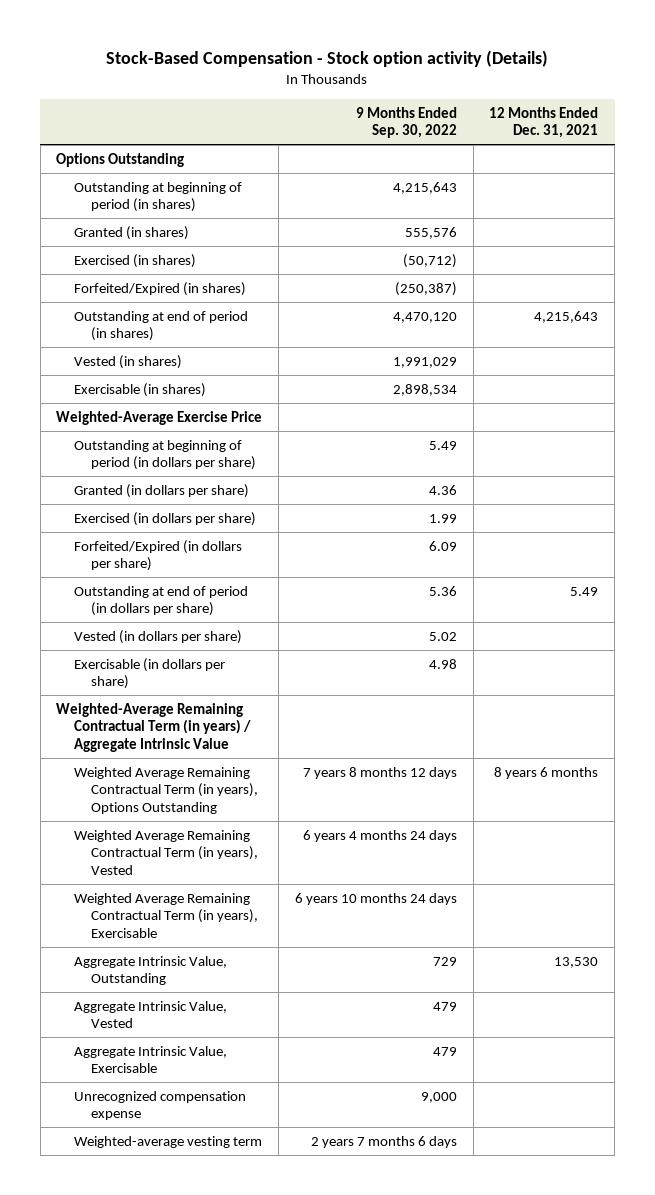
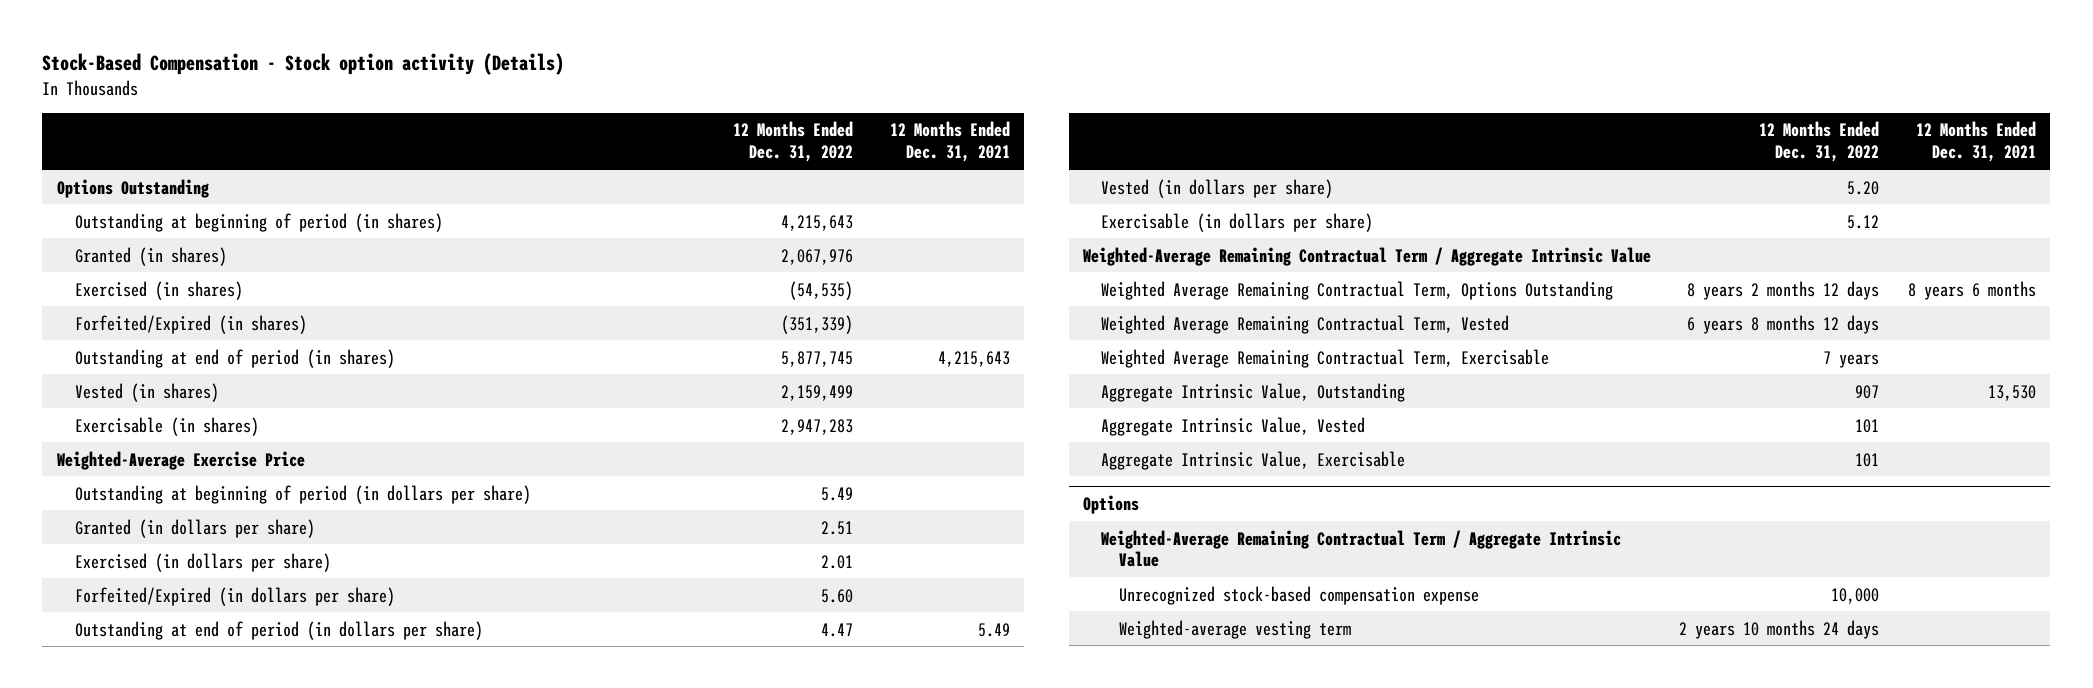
[355,106,457,139] 9 Months Ended Sep. 30, 2022 -> none
none -> [733,121,854,163] 12 Months Ended Dec. 31, 2022
[56,702,251,752] Weighted-Average Remaining Contractual Term (in years) / Aggregate Intrinsic Value -> [1083,246,1652,266] Weighted-Average Remaining Contractual Term / Aggregate Intrinsic Value
[73,766,258,814] Weighted Average Remaining Contractual Term (in years), Options Outstanding -> [1100,280,1613,300] Weighted Average Remaining Contractual Term, Options Outstanding
[73,829,258,875] Weighted Average Remaining Contractual Term (in years), Vested -> [1100,314,1509,334] Weighted Average Remaining Contractual Term, Vested
[73,892,258,938] Weighted Average Remaining Contractual Term (in years), Exercisable -> [1100,348,1549,368] Weighted Average Remaining Contractual Term, Exercisable
[73,1090,246,1121] Unrecognized compensation expense -> none
[73,1135,262,1148] Weighted-average vesting term -> none
none -> [1083,495,1140,515] Options
none -> [1100,529,1621,568] Weighted-Average Remaining Contractual Term / Aggregate Intrinsic Value
none -> [1118,585,1479,605] Unrecognized stock-based compensation expense
none -> [1118,619,1351,639] Weighted-average vesting term

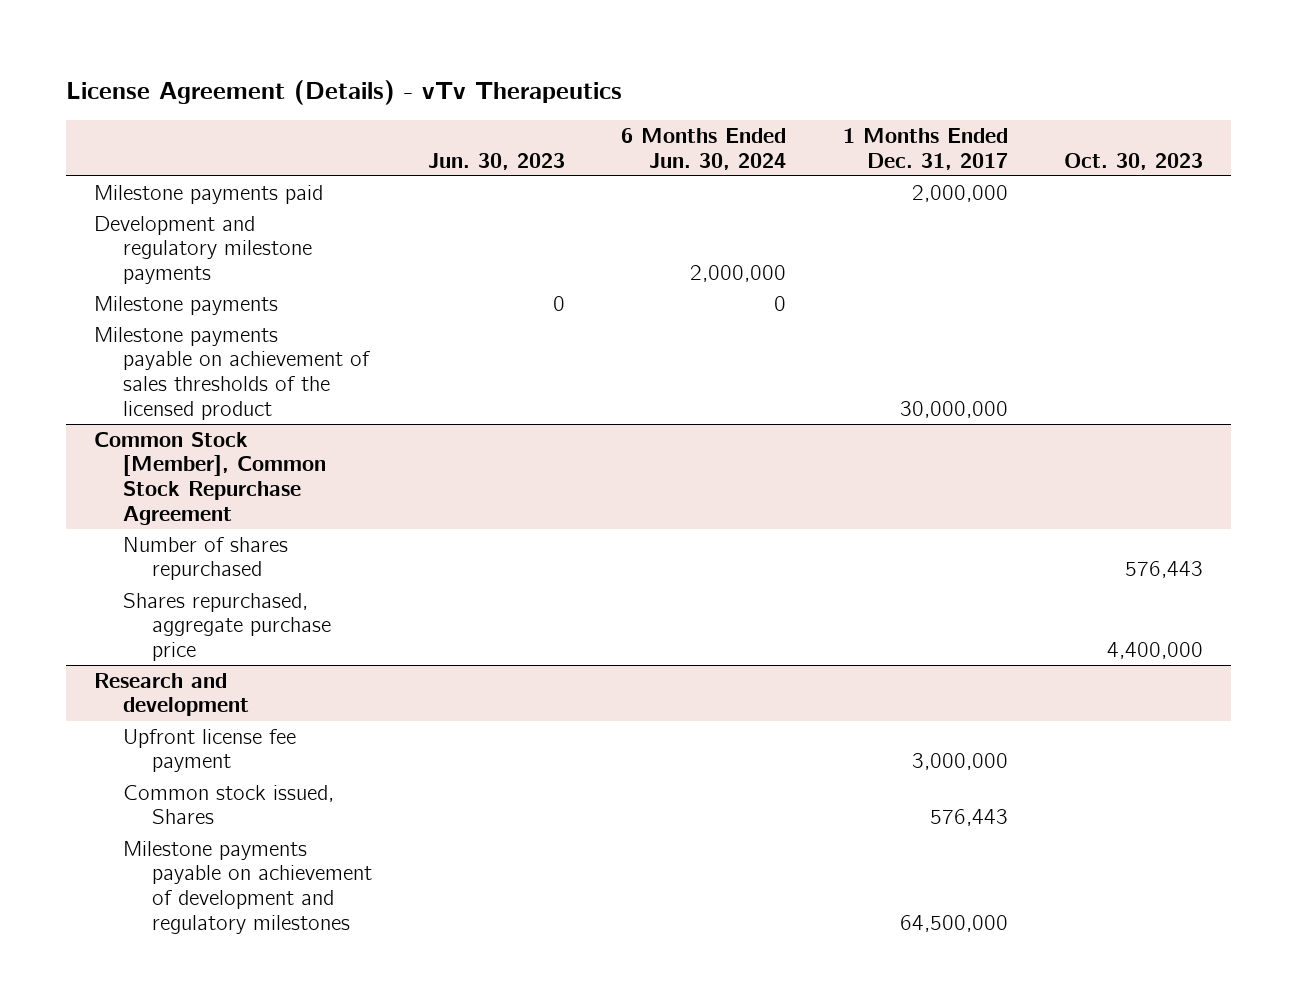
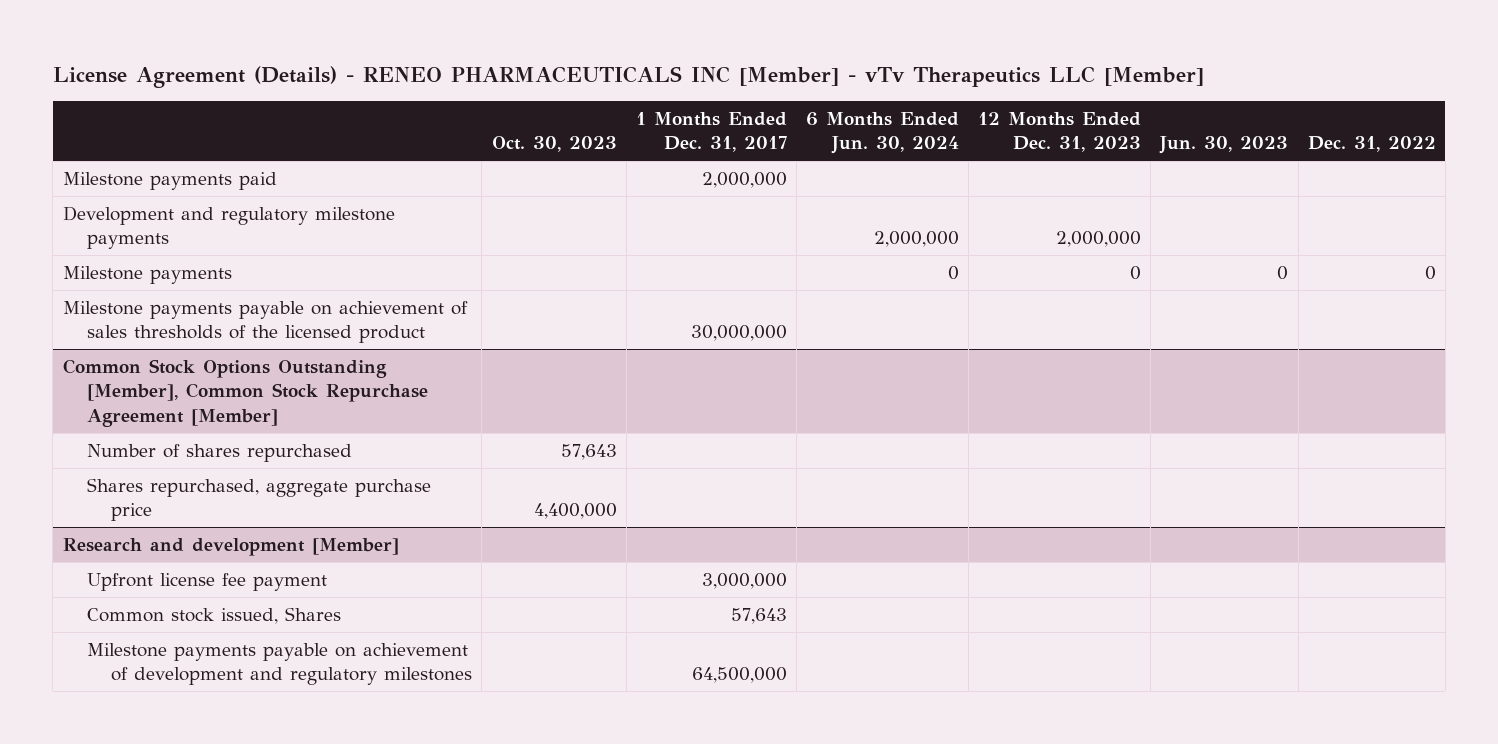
[65,79,622,105] License Agreement (Details) - vTv Therapeutics -> [52,66,1204,89] License Agreement (Details) - RENEO PHARMACEUTICALS INC [Member] - vTv Therapeutics LLC [Member]
none -> [978,111,1142,153] 12 Months Ended Dec. 31, 2023
none -> [1307,136,1436,153] Dec. 31, 2022
[93,431,326,525] Common Stock [Member], Common Stock Repurchase Agreement -> [62,358,428,427] Common Stock Options Outstanding [Member], Common Stock Repurchase Agreement [Member]
[1124,561,1203,579] 576,443 -> [560,443,617,460] 57,643
[93,672,249,717] Research and development -> [62,537,399,556] Research and development [Member]
[929,809,1008,827] 576,443 -> [730,607,787,624] 57,643

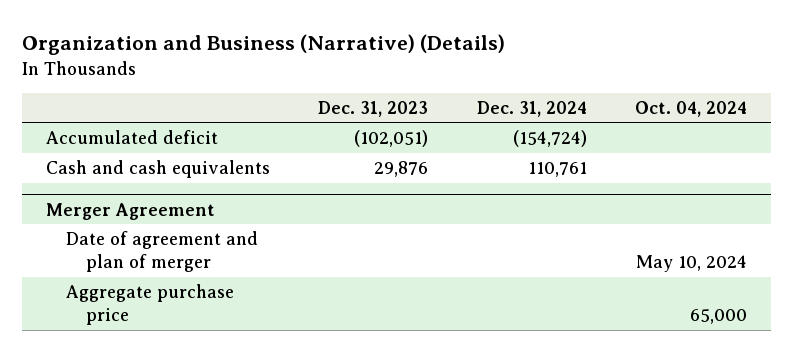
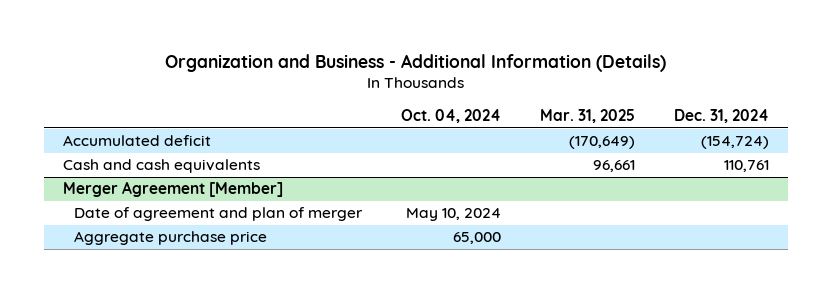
[21,34,505,56] Organization and Business (Narrative) (Details) -> [164,53,666,72] Organization and Business - Additional Information (Details)
[318,101,429,118] Dec. 31, 2023 -> none
none -> [539,109,635,124] Mar. 31, 2025
[46,202,216,220] Merger Agreement -> [63,181,284,198] Merger Agreement [Member]

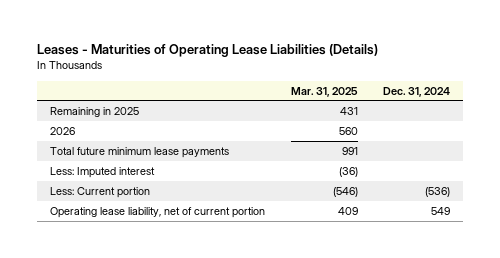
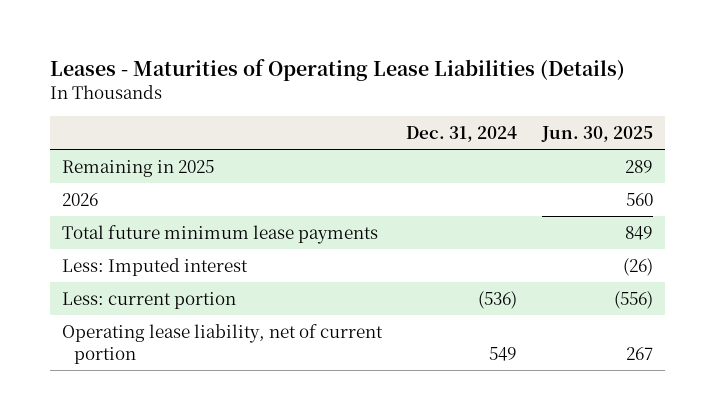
[290,86,358,97] Mar. 31, 2025 -> none
none -> [540,126,653,143] Jun. 30, 2025
[49,187,150,199] Less: Current portion -> [61,291,236,309] Less: current portion

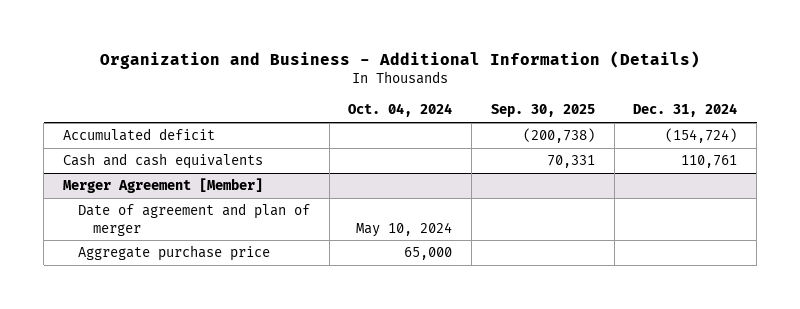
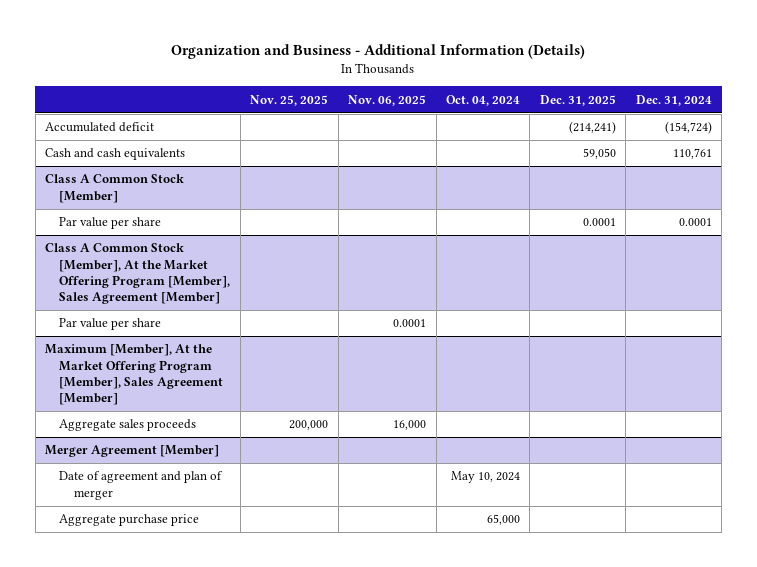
[490,104,595,118] Sep. 30, 2025 -> none
none -> [250,94,329,106] Nov. 25, 2025
none -> [348,94,427,106] Nov. 06, 2025
none -> [539,94,616,106] Dec. 31, 2025
none -> [44,174,184,203] Class A Common Stock [Member]
none -> [59,217,162,230] Par value per share
none -> [44,243,231,304] Class A Common Stock [Member], At the Market Offering Program [Member], Sales Agreement [Member]
none -> [59,318,162,331] Par value per share
none -> [44,344,224,405] Maximum [Member], At the Market Offering Program [Member], Sales Agreement [Member]
none -> [59,419,197,432] Aggregate sales proceeds

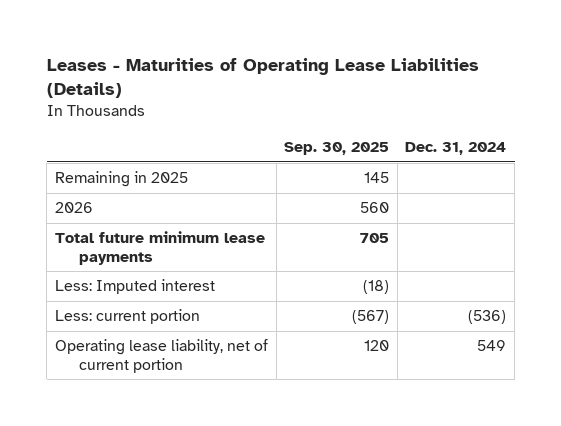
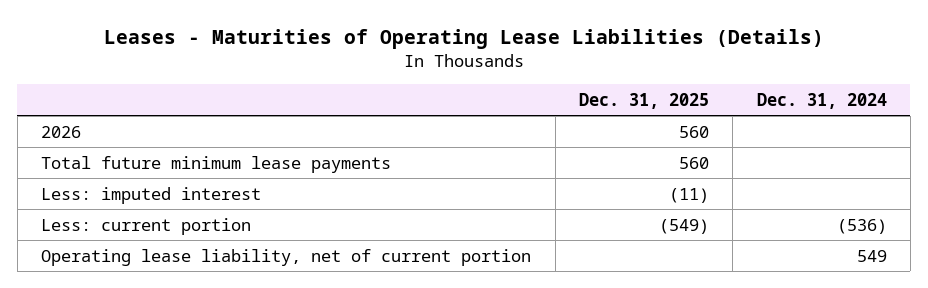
[284,142,390,156] Sep. 30, 2025 -> none
none -> [578,92,709,109] Dec. 31, 2025
[54,171,188,188] Remaining in 2025 -> none
[54,279,215,295] Less: Imputed interest -> [41,186,262,204] Less: imputed interest

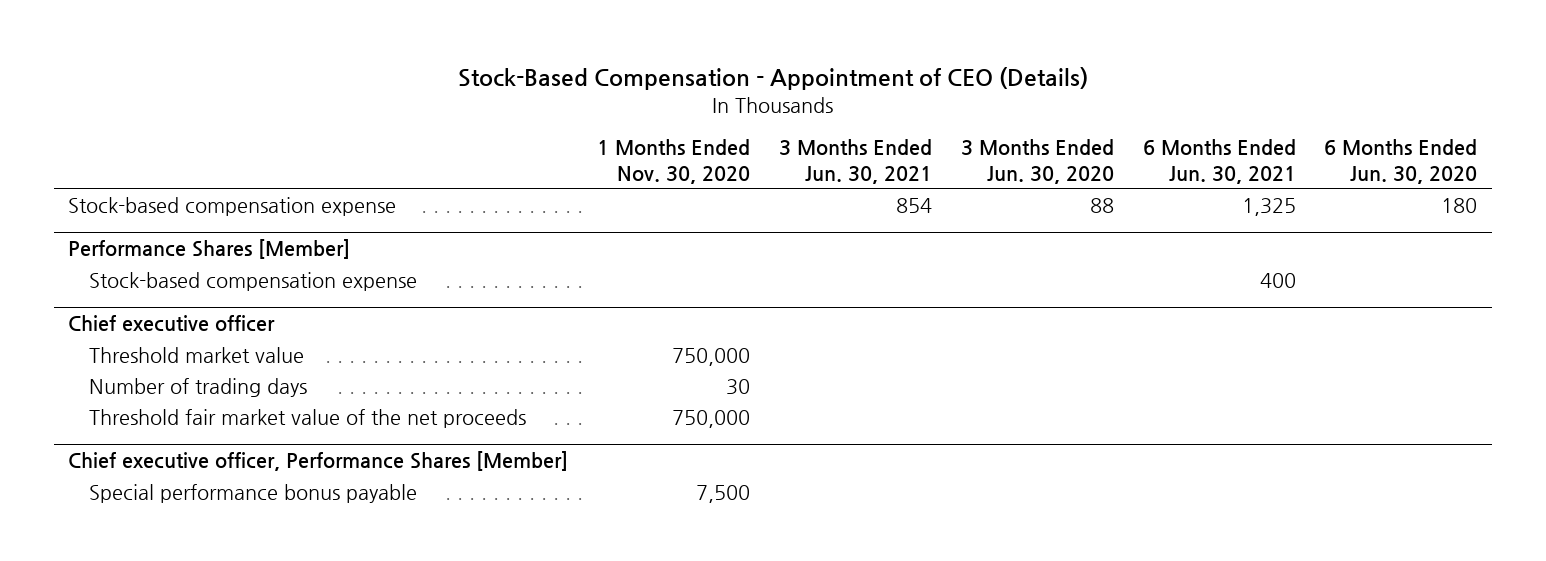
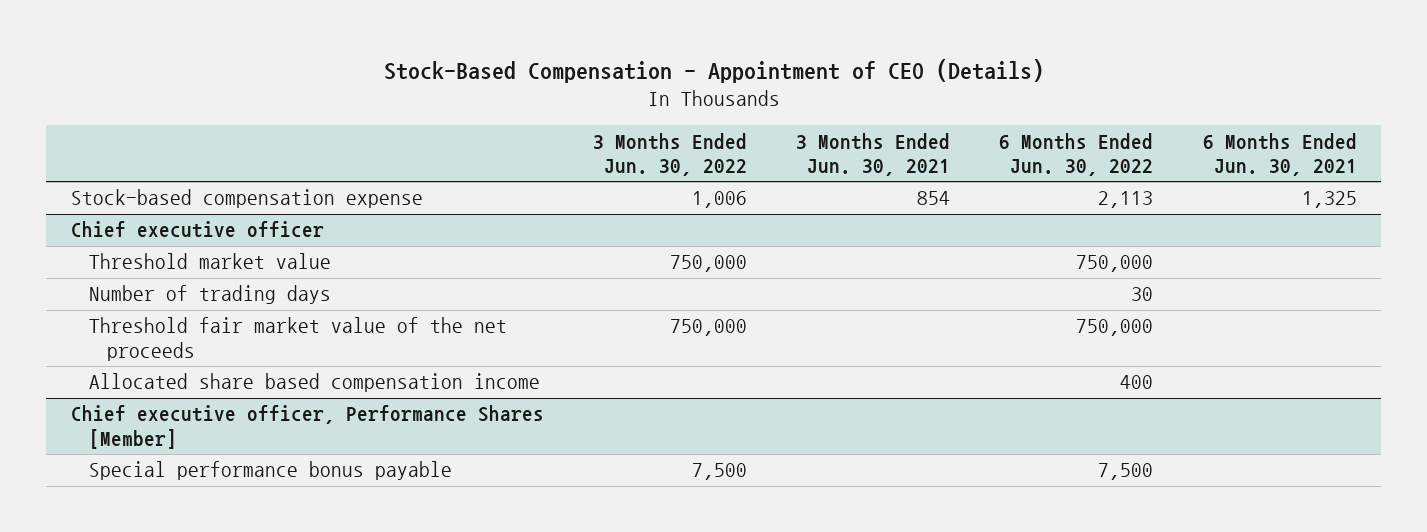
[597,139,751,184] 1 Months Ended Nov. 30, 2020 -> none
[960,139,1114,184] 3 Months Ended Jun. 30, 2020 -> none
[1324,139,1478,184] 6 Months Ended Jun. 30, 2020 -> none
none -> [592,132,747,176] 3 Months Ended Jun. 30, 2022
none -> [999,132,1154,176] 6 Months Ended Jun. 30, 2022
[68,239,351,260] Performance Shares [Member] -> none
[89,271,418,291] Stock-based compensation expense -> none
none -> [88,373,540,393] Allocated share based compensation income

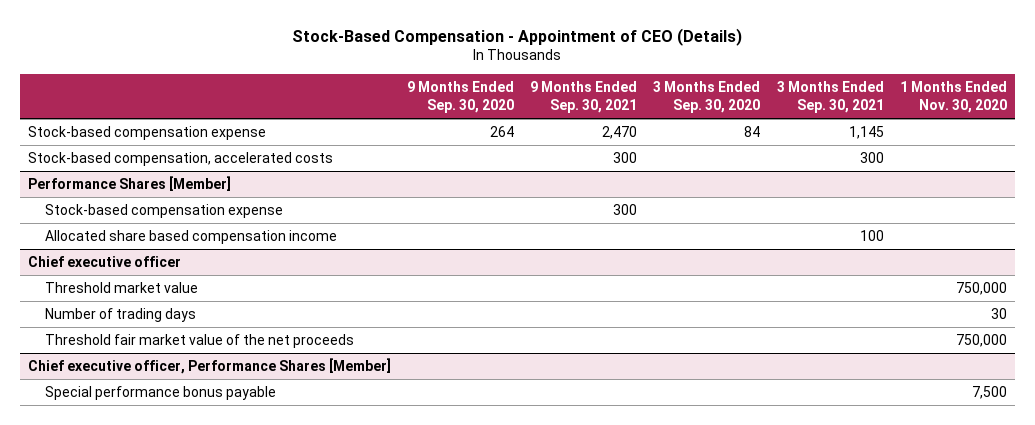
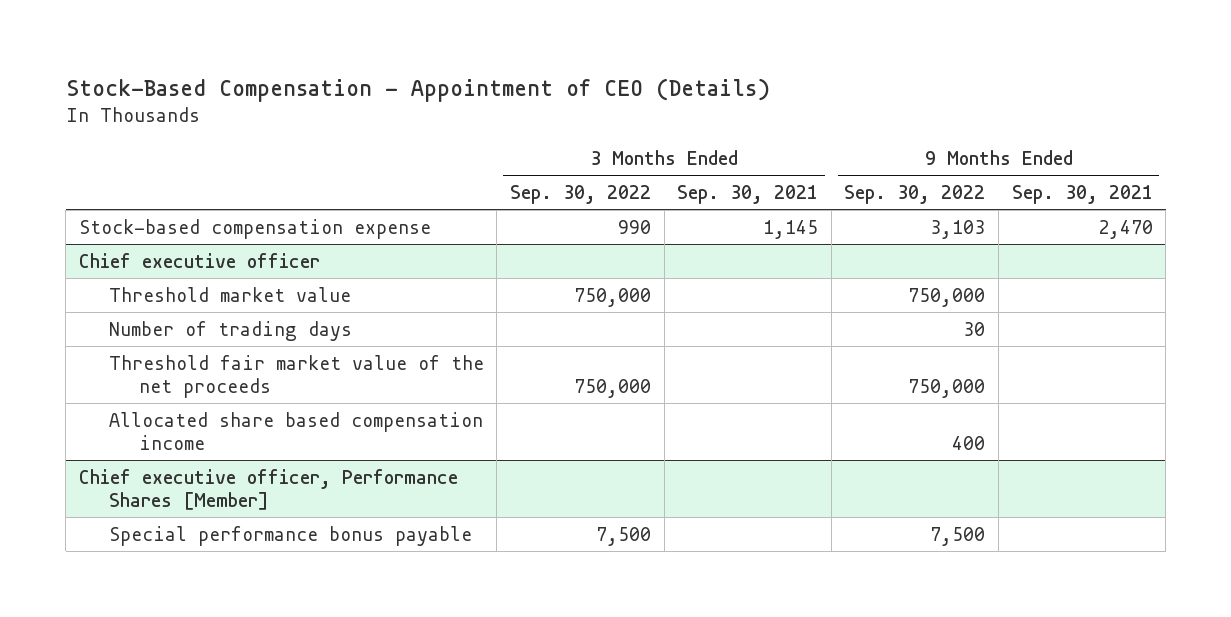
[407,81,515,114] 9 Months Ended Sep. 30, 2020 -> none
[653,81,761,114] 3 Months Ended Sep. 30, 2020 -> none
[899,81,1007,114] 1 Months Ended Nov. 30, 2020 -> none
none -> [510,185,652,205] Sep. 30, 2022
none -> [844,185,986,205] Sep. 30, 2022
[27,151,333,166] Stock-based compensation, accelerated costs -> none
[27,175,231,191] Performance Shares [Member] -> none
[44,203,283,218] Stock-based compensation expense -> none
[44,229,337,244] Allocated share based compensation income -> none
none -> [108,411,483,451] Allocated share based compensation income

